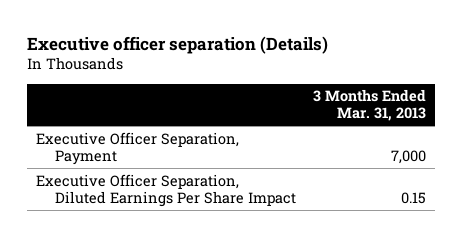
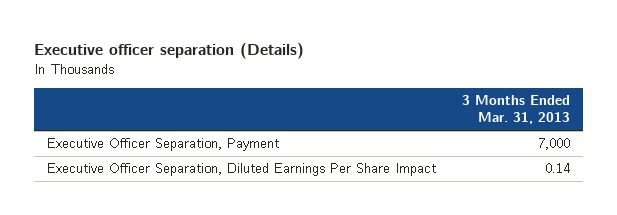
[401,191,427,204] 0.15 -> [545,163,571,174] 0.14

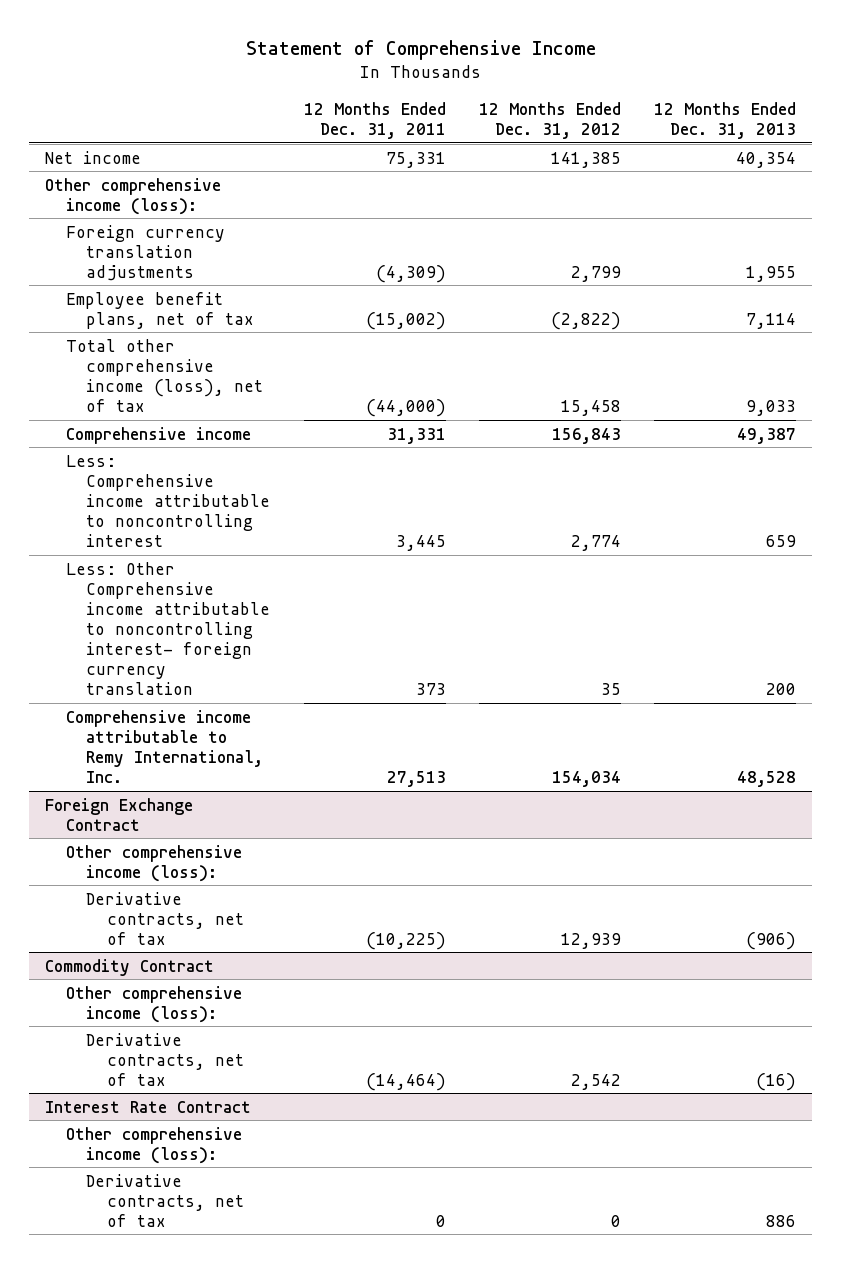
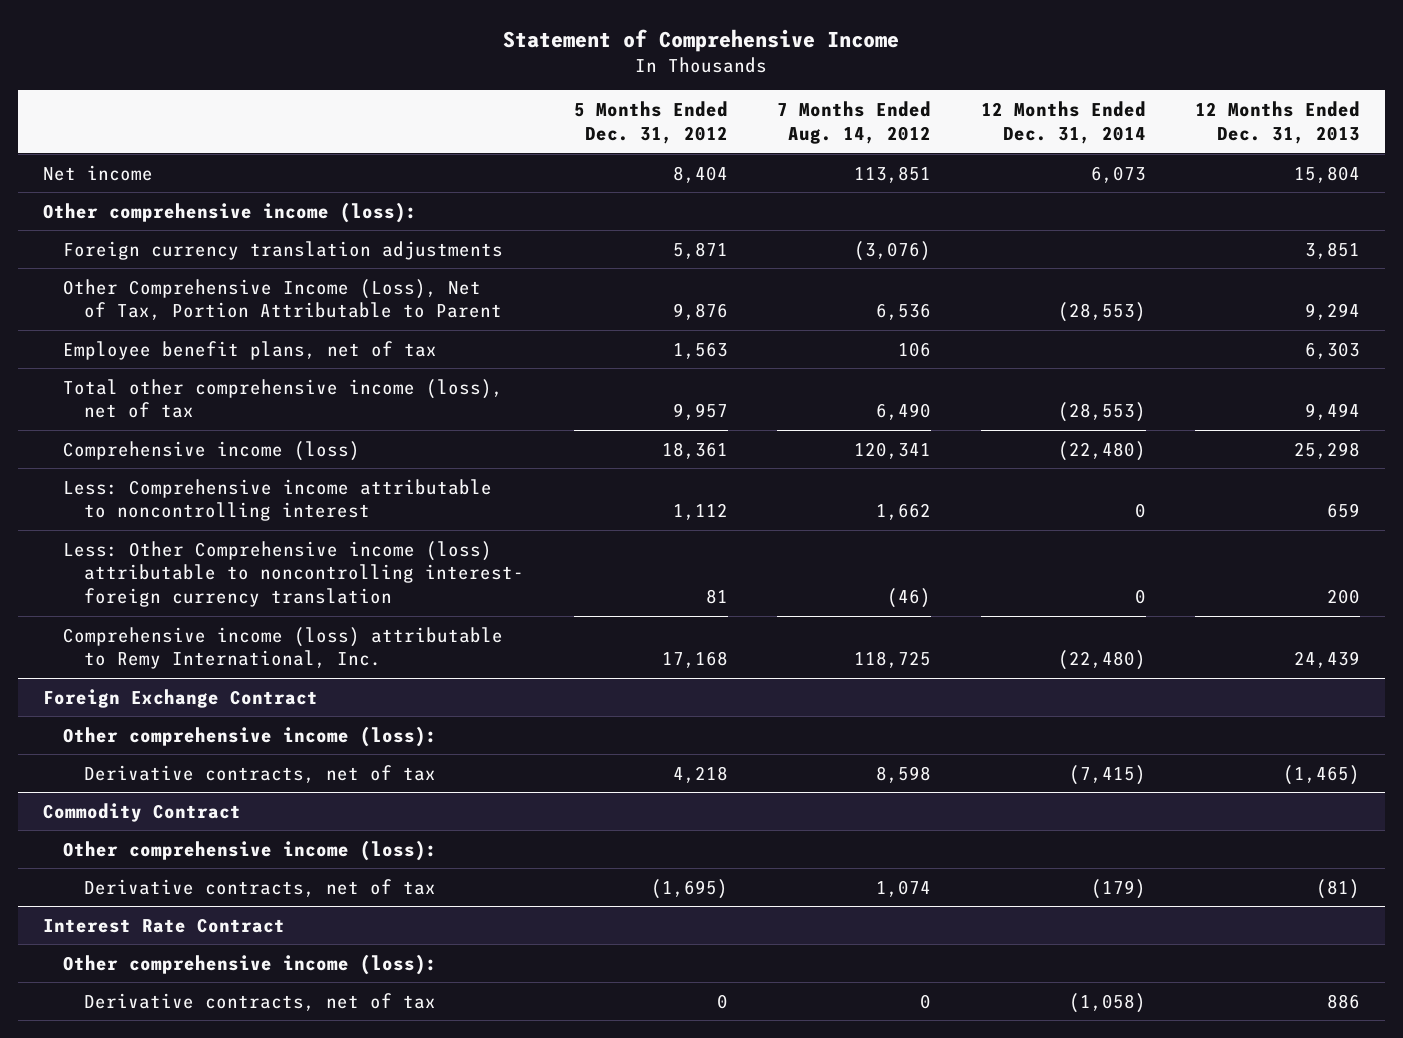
[303,101,446,140] 12 Months Ended Dec. 31, 2011 -> none
[478,101,621,140] 12 Months Ended Dec. 31, 2012 -> none
none -> [573,101,728,144] 5 Months Ended Dec. 31, 2012
none -> [777,101,932,144] 7 Months Ended Aug. 14, 2012
none -> [980,101,1146,144] 12 Months Ended Dec. 31, 2014
[735,151,796,168] 40,354 -> [1294,165,1361,183] 15,804
[745,265,796,282] 1,955 -> [1305,241,1361,259] 3,851
none -> [63,278,503,321] Other Comprehensive Income (Loss), Net of Tax, Portion Attributable to Parent
[745,312,796,329] 7,114 -> [1305,341,1361,359] 6,303
[745,399,796,416] 9,033 -> [1305,403,1361,421] 9,494
[65,426,251,444] Comprehensive income -> [63,440,361,461] Comprehensive income (loss)
[736,427,796,444] 49,387 -> [1294,441,1361,459] 25,298
[65,561,271,696] Less: Other Comprehensive income attributable to noncontrolling interest- foreign currency translation -> [63,540,525,608] Less: Other Comprehensive income (loss) attributable to noncontrolling interest- foreign currency translation
[65,709,264,783] Comprehensive income attributable to Remy International, Inc. -> [63,626,504,670] Comprehensive income (loss) attributable to Remy International, Inc.
[736,770,796,787] 48,528 -> [1294,651,1361,669] 24,439
[745,931,796,950] (906) -> [1283,764,1361,785] (1,465)
[755,1072,796,1091] (16) -> [1316,878,1361,899] (81)

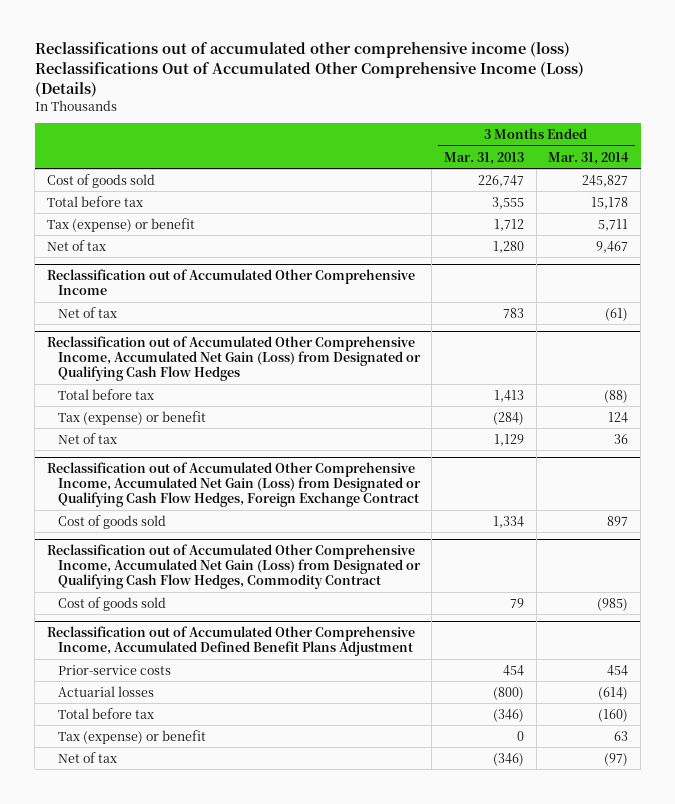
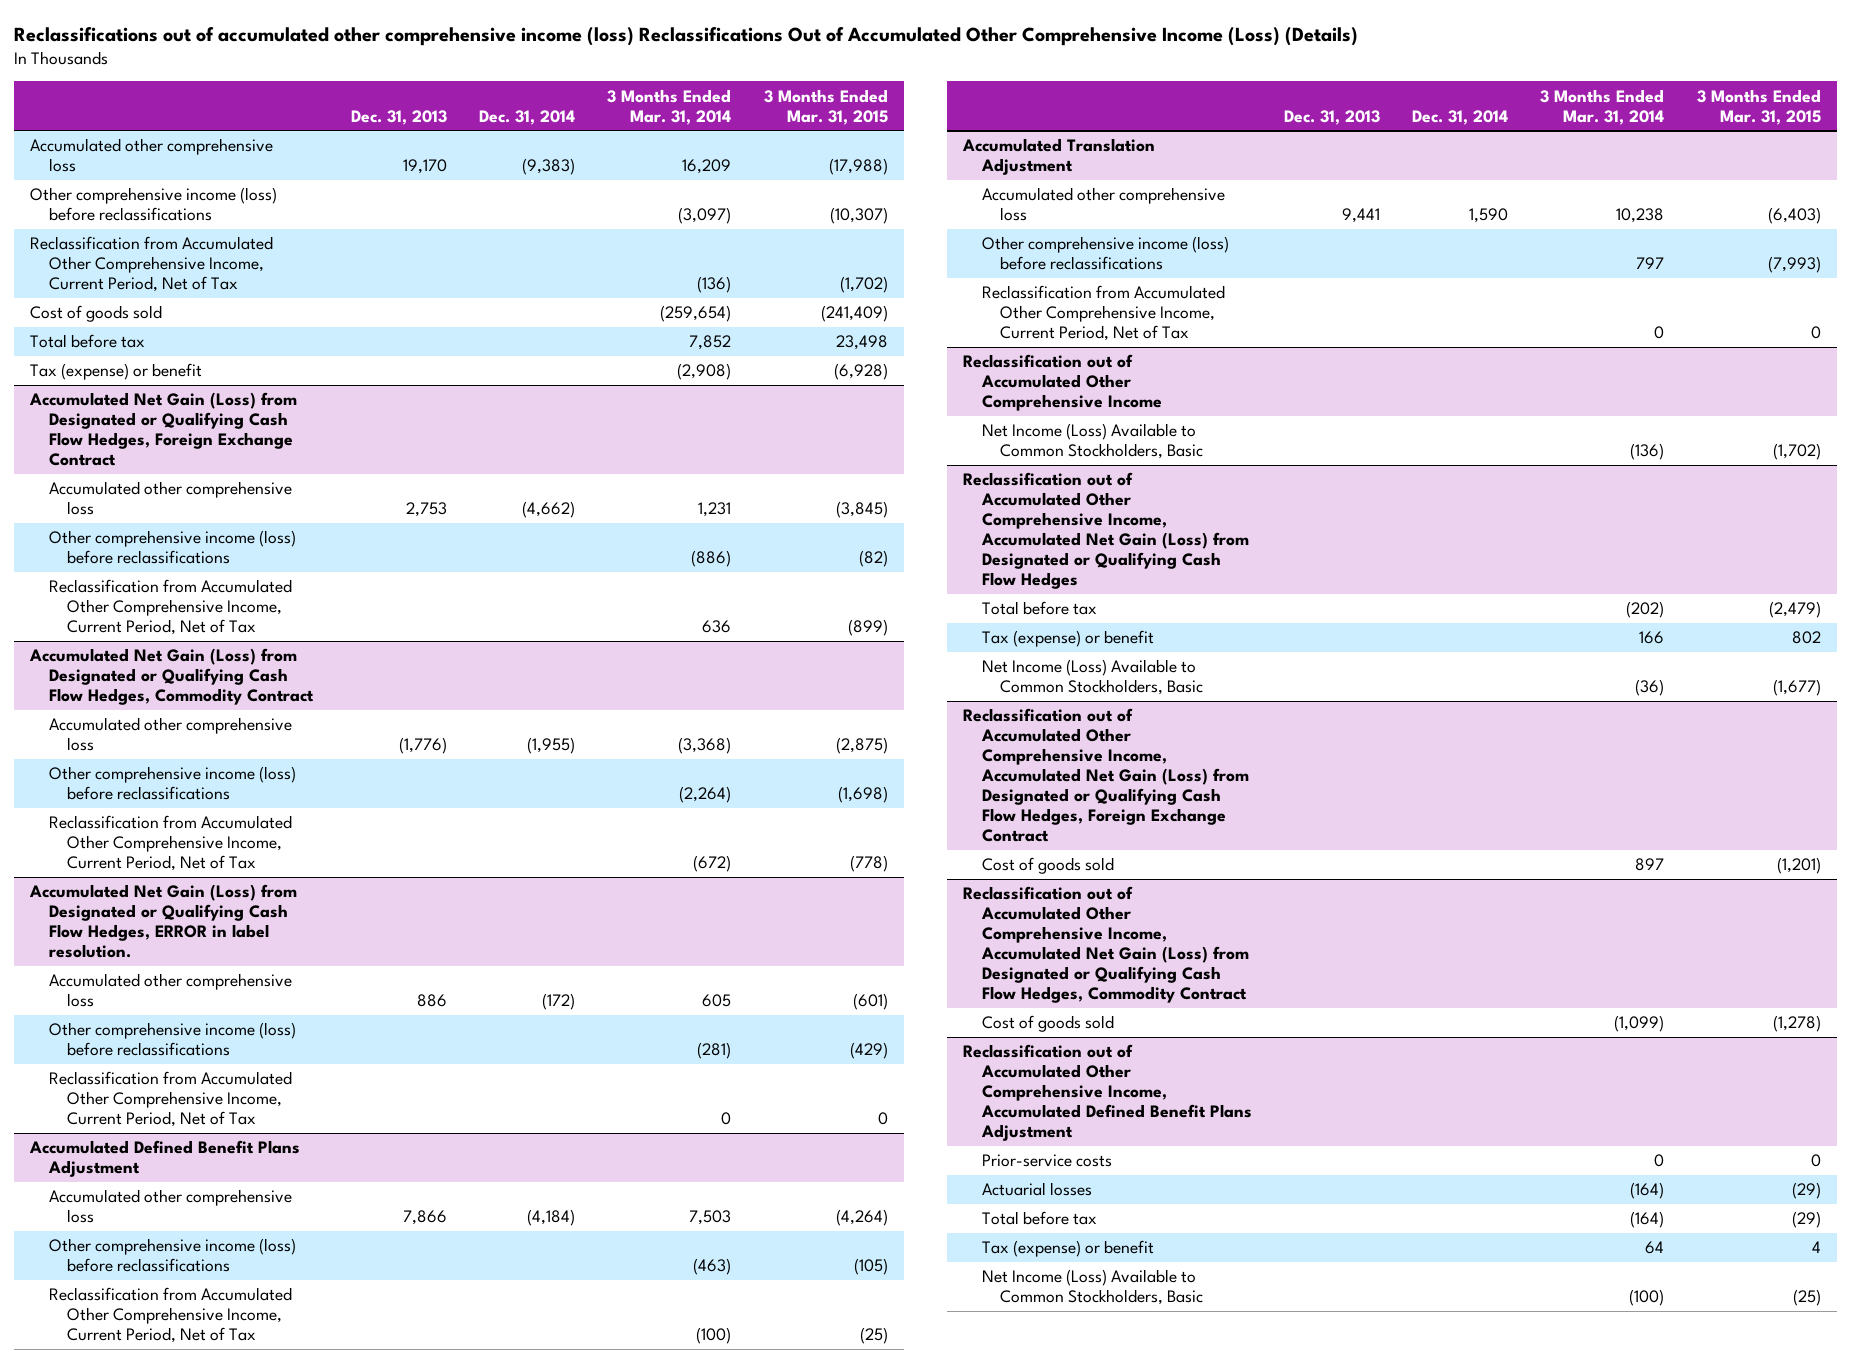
[444,151,525,165] Mar. 31, 2013 -> none
none -> [350,109,447,125] Dec. 31, 2013
none -> [479,109,576,125] Dec. 31, 2014
none -> [763,88,888,125] 3 Months Ended Mar. 31, 2015
[46,239,106,251] Net of tax -> none
none -> [30,138,274,173] Accumulated other comprehensive loss
none -> [30,187,278,222] Other comprehensive income (loss) before reclassifications
none -> [30,236,274,293] Reclassification from Accumulated Other Comprehensive Income, Current Period, Net of Tax
[582,174,629,187] 245,827 -> [660,305,732,323] (259,654)
[591,196,629,209] 15,178 -> [689,335,732,351] 7,852
[598,218,629,231] 5,711 -> [677,363,732,381] (2,908)
none -> [29,392,298,467] Accumulated Net Gain (Loss) from Designated or Qualifying Cash Flow Hedges, Foreign Exchange Contract
none -> [48,481,292,516] Accumulated other comprehensive loss
none -> [48,530,296,565] Other comprehensive income (loss) before reclassifications
none -> [48,579,292,636] Reclassification from Accumulated Other Comprehensive Income, Current Period, Net of Tax
none -> [29,648,314,706] Accumulated Net Gain (Loss) from Designated or Qualifying Cash Flow Hedges, Commodity Contract
none -> [48,717,292,752] Accumulated other comprehensive loss
none -> [48,766,296,801] Other comprehensive income (loss) before reclassifications
none -> [48,815,292,872] Reclassification from Accumulated Other Comprehensive Income, Current Period, Net of Tax
none -> [29,884,298,959] Accumulated Net Gain (Loss) from Designated or Qualifying Cash Flow Hedges, ERROR in label resolution.
none -> [48,973,292,1008] Accumulated other comprehensive loss
none -> [48,1022,296,1057] Other comprehensive income (loss) before reclassifications
none -> [48,1071,292,1128] Reclassification from Accumulated Other Comprehensive Income, Current Period, Net of Tax
none -> [29,1140,301,1178] Accumulated Defined Benefit Plans Adjustment
none -> [48,1189,292,1224] Accumulated other comprehensive loss
none -> [48,1238,296,1273] Other comprehensive income (loss) before reclassifications
none -> [48,1287,292,1344] Reclassification from Accumulated Other Comprehensive Income, Current Period, Net of Tax
none -> [962,138,1156,176] Accumulated Translation Adjustment
none -> [981,187,1225,222] Accumulated other comprehensive loss
none -> [981,236,1229,271] Other comprehensive income (loss) before reclassifications
none -> [981,285,1225,342] Reclassification from Accumulated Other Comprehensive Income, Current Period, Net of Tax
[57,306,117,318] Net of tax -> none
none -> [981,423,1204,460] Net Income (Loss) Available to Common Stockholders, Basic
[57,432,117,444] Net of tax -> none
[604,389,629,403] (88) -> [1626,601,1665,619] (202)
[608,411,629,423] 124 -> [1639,631,1665,645] 166
none -> [981,659,1204,696] Net Income (Loss) Available to Common Stockholders, Basic
[597,597,629,611] (985) -> [1614,1015,1665,1033] (1,099)
[57,751,117,763] Net of tax -> none
[607,664,629,676] 454 -> [1654,1154,1665,1168] 0
[598,686,629,700] (614) -> [1630,1182,1665,1200] (164)
[598,708,629,722] (160) -> [1630,1211,1665,1229] (164)
[614,730,629,741] 63 -> [1645,1241,1665,1255] 64
none -> [981,1269,1204,1306] Net Income (Loss) Available to Common Stockholders, Basic

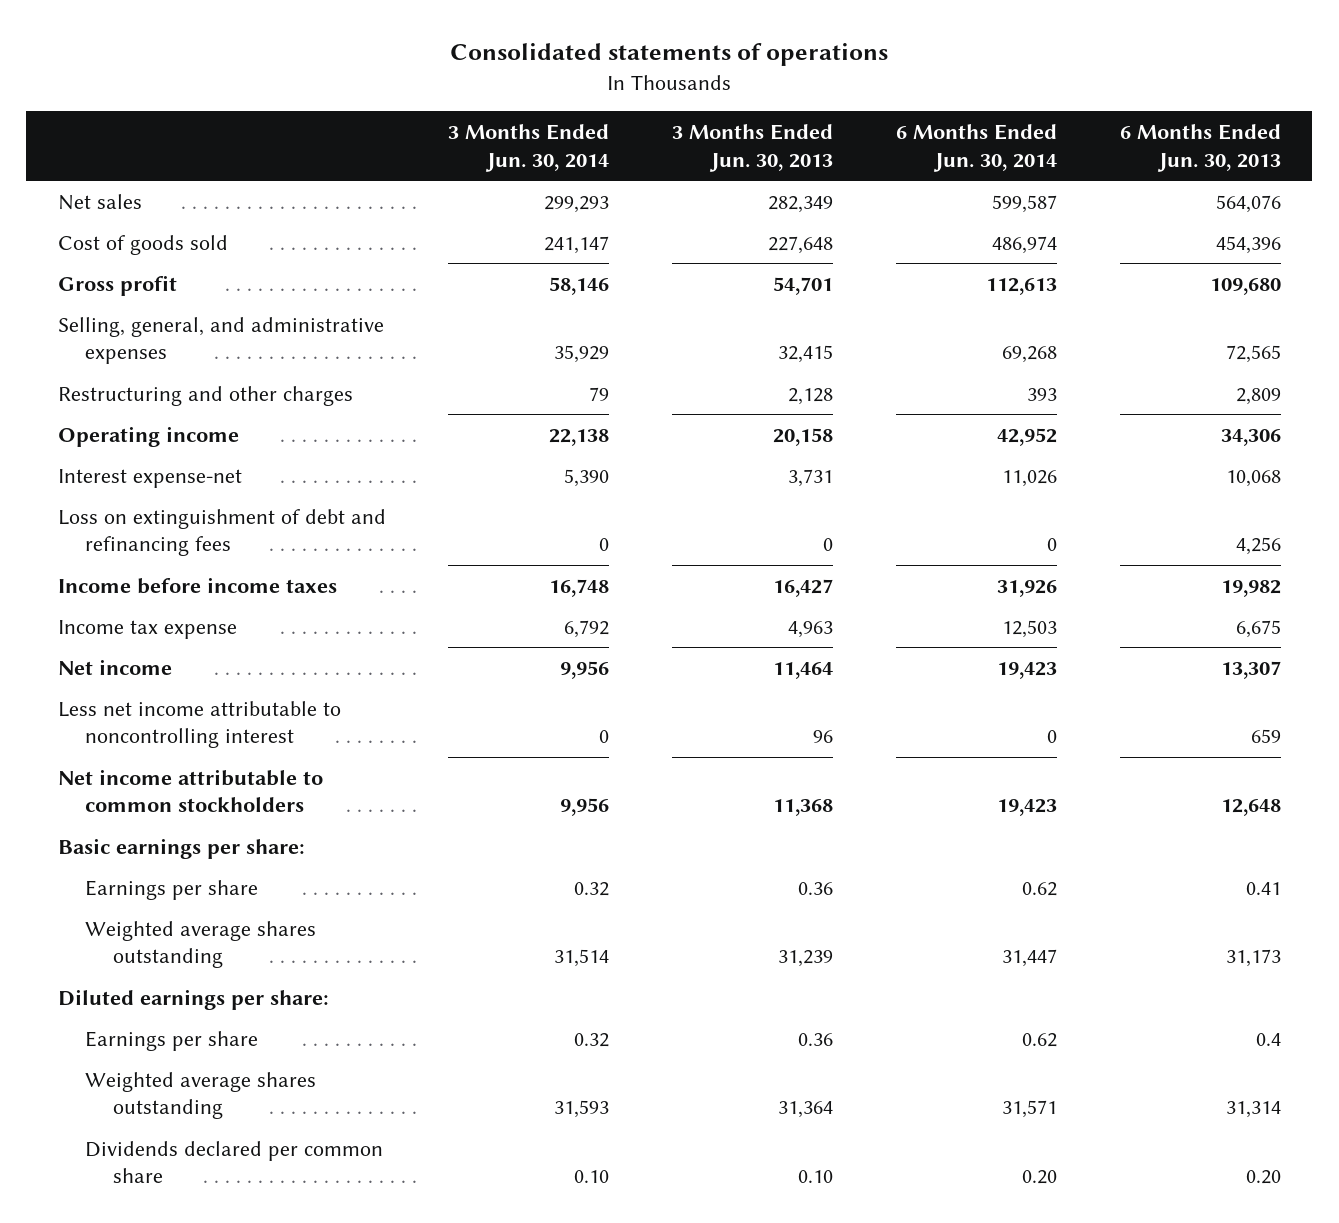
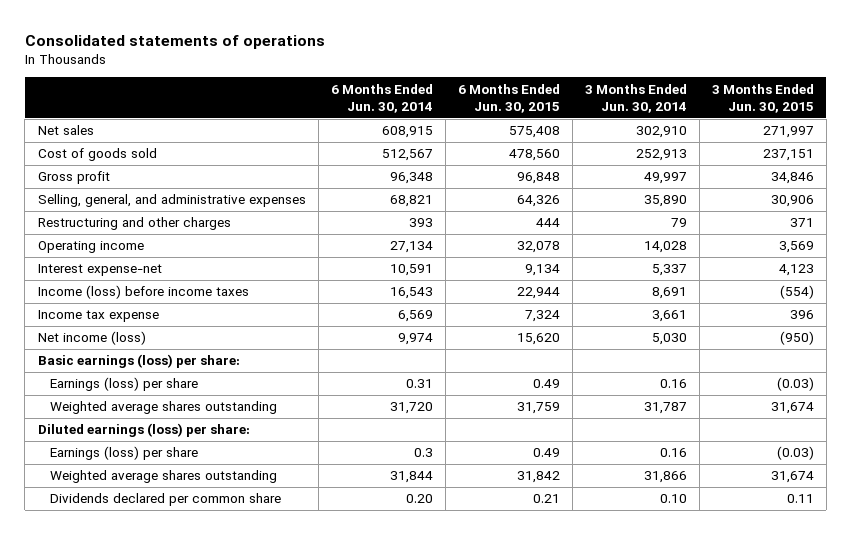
[672,123,834,172] 3 Months Ended Jun. 30, 2013 -> none
[1120,123,1282,172] 6 Months Ended Jun. 30, 2013 -> none
none -> [457,83,560,113] 6 Months Ended Jun. 30, 2015
none -> [711,83,814,113] 3 Months Ended Jun. 30, 2015
[544,195,610,213] 299,293 -> [635,126,687,139] 302,910
[992,194,1058,213] 599,587 -> [381,126,433,139] 608,915
[544,235,610,254] 241,147 -> [635,149,687,162] 252,913
[992,235,1058,254] 486,974 -> [381,149,433,162] 512,567
[549,276,610,295] 58,146 -> [643,172,687,185] 49,997
[986,277,1058,295] 112,613 -> [389,172,433,185] 96,348
[554,345,610,364] 35,929 -> [643,195,687,208] 35,890
[1002,346,1058,364] 69,268 -> [389,195,433,208] 68,821
[57,508,386,557] Loss on extinguishment of debt and refinancing fees -> none
[57,700,341,749] Less net income attributable to noncontrolling interest -> none
[57,768,323,813] Net income attributable to common stockholders -> none
[549,428,610,446] 22,138 -> [643,241,687,254] 14,028
[997,427,1058,446] 42,952 -> [389,241,433,254] 27,134
[564,468,610,487] 5,390 -> [651,264,687,277] 5,337
[1002,469,1058,487] 11,026 -> [389,264,433,277] 10,591
[57,576,337,594] Income before income taxes -> [37,285,249,300] Income (loss) before income taxes
[549,578,610,597] 16,748 -> [651,287,687,300] 8,691
[997,579,1058,597] 31,926 -> [389,287,433,300] 16,543
[564,619,610,638] 6,792 -> [651,310,687,323] 3,661
[1002,619,1058,638] 12,503 -> [397,310,433,323] 6,569
[57,658,172,675] Net income -> [37,331,146,346] Net income (loss)
[560,660,610,679] 9,956 -> [651,333,687,346] 5,030
[997,661,1058,679] 19,423 -> [397,333,433,346] 9,974
[57,837,305,859] Basic earnings per share: -> [37,354,240,369] Basic earnings (loss) per share:
[85,879,259,900] Earnings per share -> [50,377,199,392] Earnings (loss) per share
[574,881,610,896] 0.32 -> [659,379,687,389] 0.16
[1022,881,1058,896] 0.62 -> [405,379,433,389] 0.31
[554,949,610,968] 31,514 -> [643,402,687,415] 31,787
[1002,949,1058,968] 31,447 -> [389,402,433,415] 31,720
[57,988,329,1010] Diluted earnings per share: -> [37,423,250,438] Diluted earnings (loss) per share:
[85,1030,259,1051] Earnings per share -> [50,446,199,461] Earnings (loss) per share
[574,1032,610,1047] 0.32 -> [659,448,687,458] 0.16
[1022,1032,1058,1047] 0.62 -> [413,448,433,458] 0.3
[554,1100,610,1119] 31,593 -> [643,471,687,484] 31,866
[1002,1100,1058,1119] 31,571 -> [389,471,433,484] 31,844

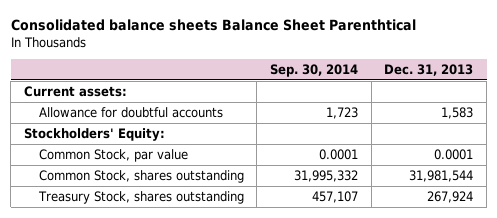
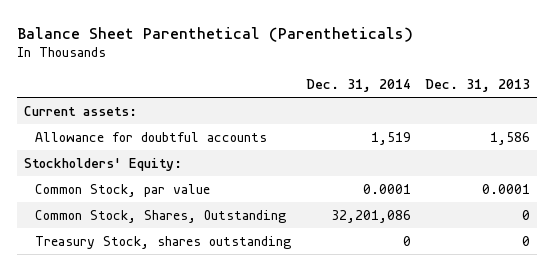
[10,18,416,31] Consolidated balance sheets Balance Sheet Parenthtical -> [17,26,414,42] Balance Sheet Parenthetical (Parentheticals)
[269,63,358,77] Sep. 30, 2014 -> none
none -> [305,78,411,92] Dec. 31, 2014
[441,106,474,119] 1,583 -> [489,131,530,145] 1,586
[38,169,244,183] Common Stock, shares outstanding -> [35,209,287,223] Common Stock, Shares, Outstanding
[409,169,474,182] 31,981,544 -> [521,209,530,220] 0
[427,190,474,203] 267,924 -> [521,235,530,246] 0

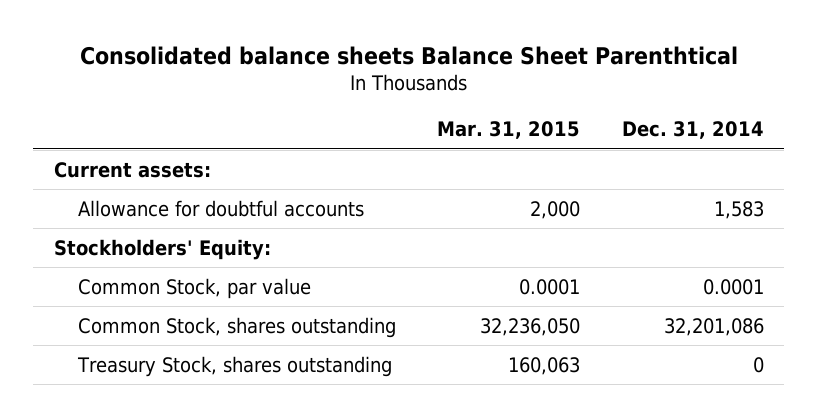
[17,26,414,42] Balance Sheet Parenthetical (Parentheticals) -> [79,45,738,65] Consolidated balance sheets Balance Sheet Parenthtical
[424,78,530,92] Dec. 31, 2013 -> none
none -> [437,121,581,140] Mar. 31, 2015
[370,131,411,145] 1,519 -> [713,200,764,219] 1,583
[35,209,287,223] Common Stock, Shares, Outstanding -> [78,316,397,338] Common Stock, shares outstanding

